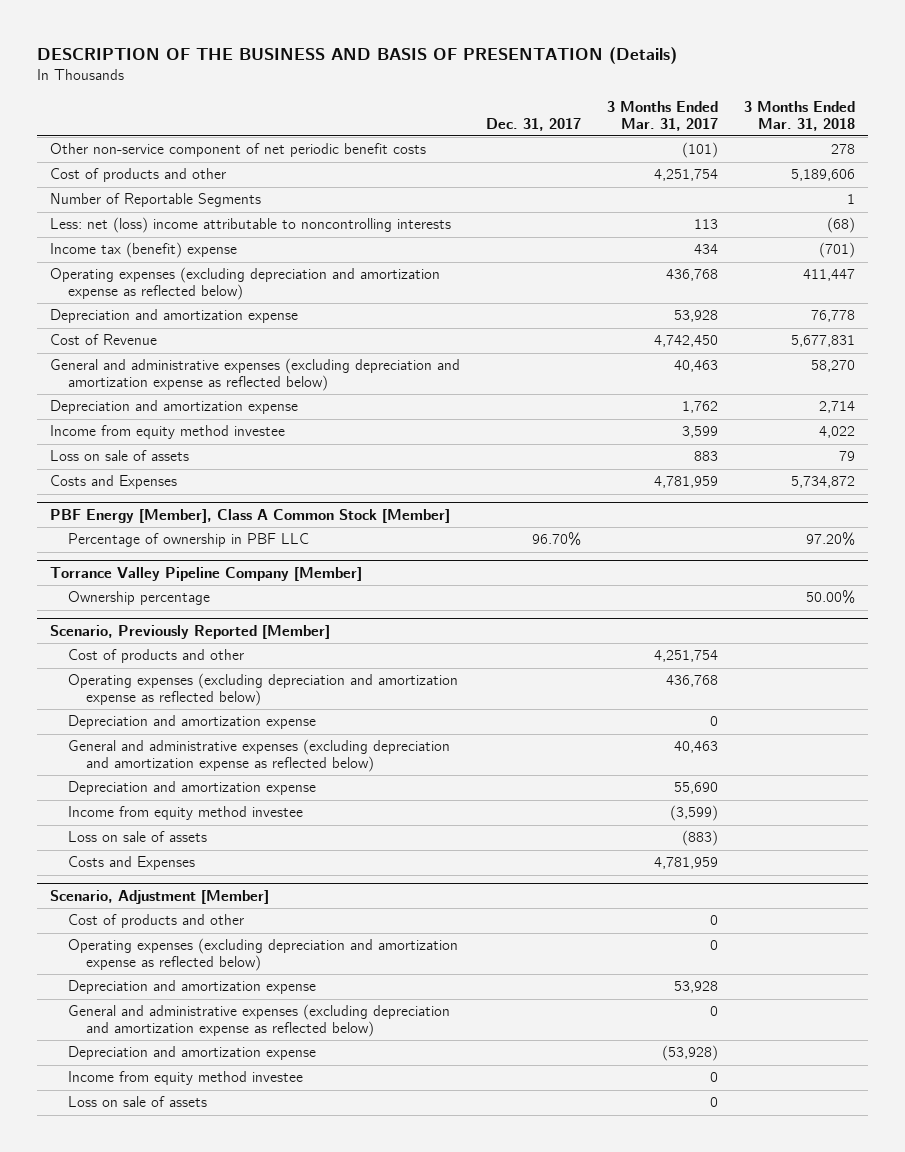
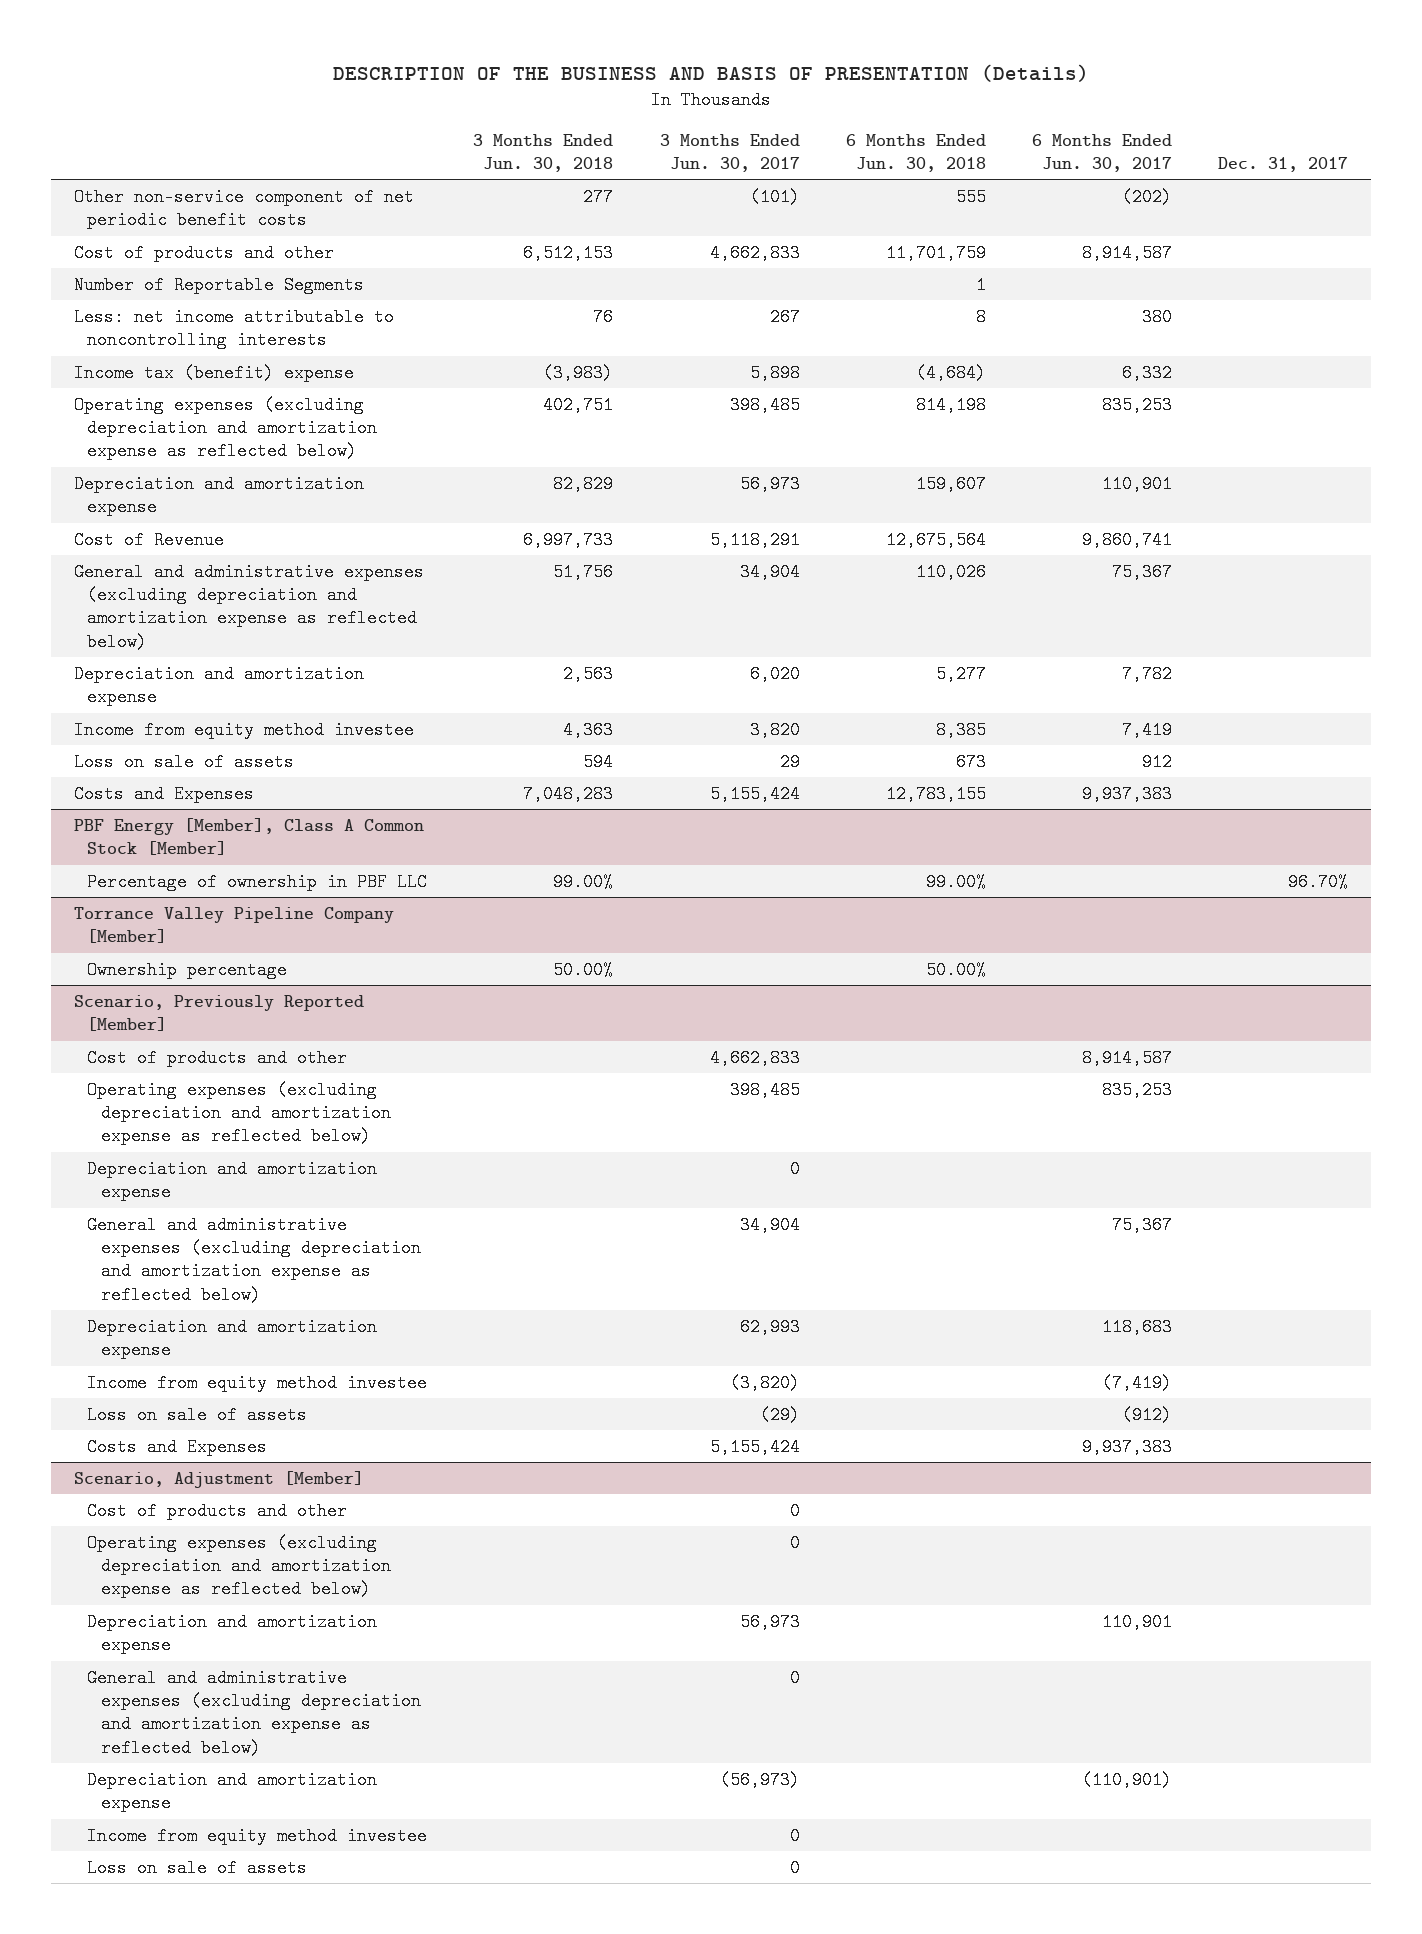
[606,100,718,131] 3 Months Ended Mar. 31, 2017 -> none
[743,100,855,131] 3 Months Ended Mar. 31, 2018 -> none
none -> [473,133,614,172] 3 Months Ended Jun. 30, 2018
none -> [659,133,800,172] 3 Months Ended Jun. 30, 2017
none -> [845,133,986,172] 6 Months Ended Jun. 30, 2018
none -> [1031,133,1172,172] 6 Months Ended Jun. 30, 2017
[49,217,451,234] Less: net (loss) income attributable to noncontrolling interests -> [74,307,395,350] Less: net income attributable to noncontrolling interests

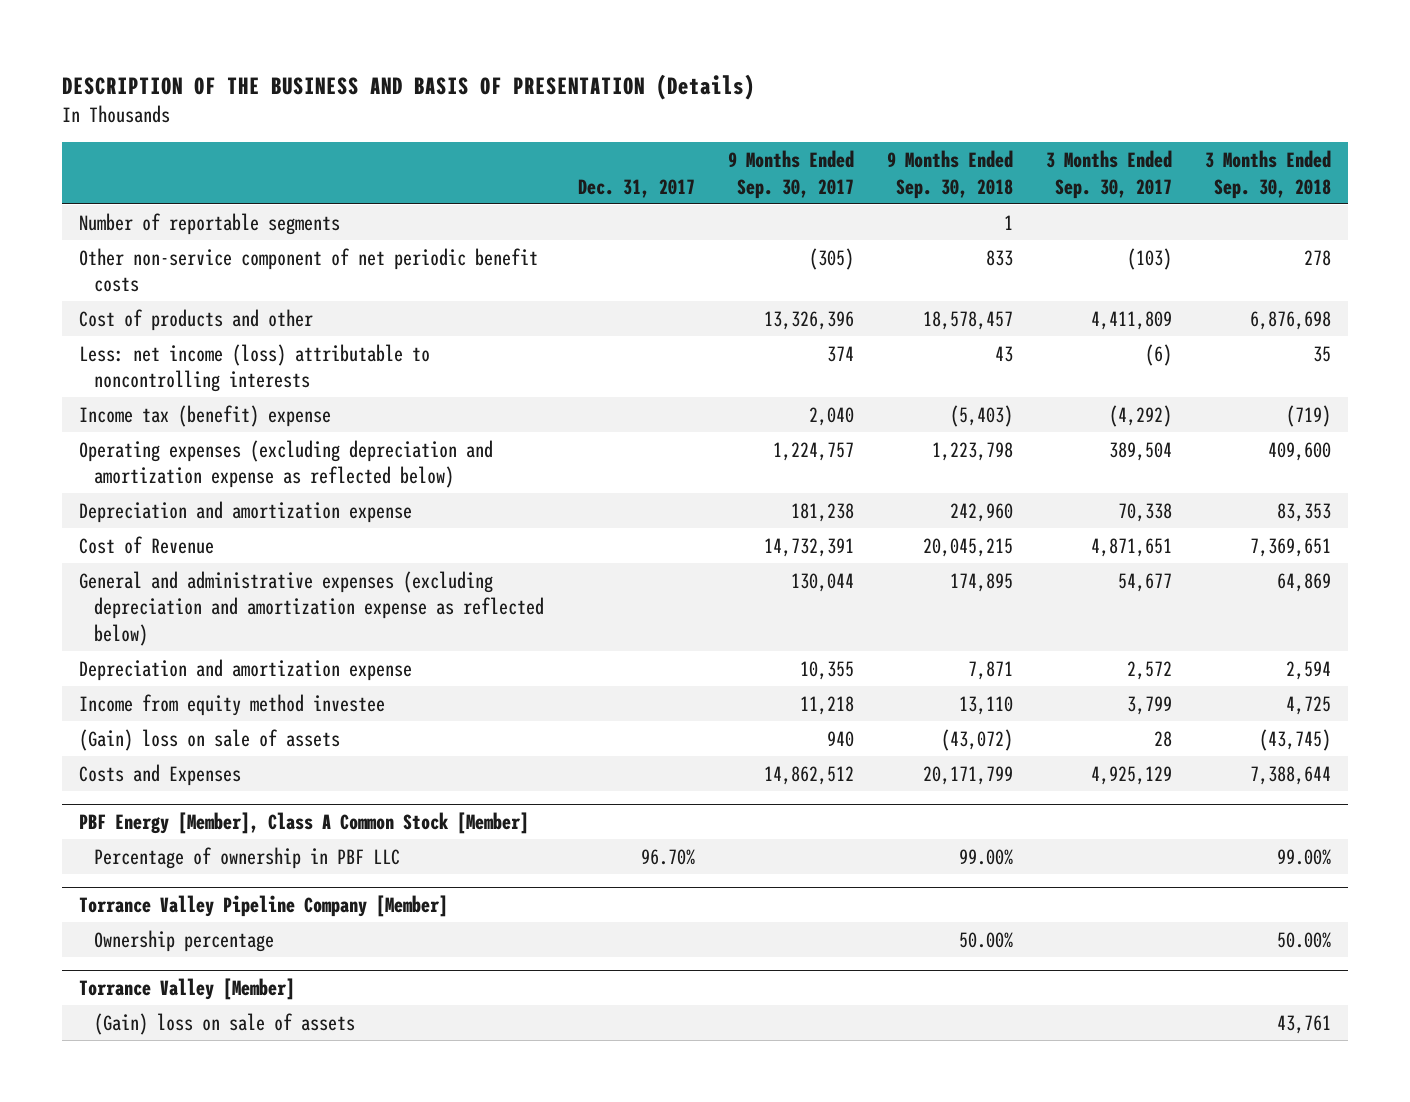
[473,133,614,172] 3 Months Ended Jun. 30, 2018 -> none
[659,133,800,172] 3 Months Ended Jun. 30, 2017 -> none
[845,133,986,172] 6 Months Ended Jun. 30, 2018 -> none
[1031,133,1172,172] 6 Months Ended Jun. 30, 2017 -> none
none -> [727,149,854,199] 9 Months Ended Sep. 30, 2017
none -> [887,149,1014,199] 9 Months Ended Sep. 30, 2018
none -> [1046,149,1173,199] 3 Months Ended Sep. 30, 2017
none -> [1205,149,1332,199] 3 Months Ended Sep. 30, 2018
none -> [79,212,341,235] Number of reportable segments
[74,275,365,294] Number of Reportable Segments -> none
[74,307,395,350] Less: net income attributable to noncontrolling interests -> [79,343,431,393] Less: net income (loss) attributable to noncontrolling interests
[74,752,295,771] Loss on sale of assets -> [79,728,341,751] (Gain) loss on sale of assets
[74,994,365,1032] Scenario, Previously Reported [Member] -> none
[87,1048,348,1067] Cost of products and other -> none
[87,1080,391,1146] Operating expenses (excluding depreciation and amortization expense as reflected below) -> none
[87,1159,378,1202] Depreciation and amortization expense -> none
[87,1215,421,1304] General and administrative expenses (excluding depreciation and amortization expense as reflected below) -> none
[87,1317,378,1360] Depreciation and amortization expense -> none
[87,1373,428,1392] Income from equity method investee -> none
[87,1405,308,1424] Loss on sale of assets -> none
[87,1437,268,1456] Costs and Expenses -> none
[74,1470,365,1488] Scenario, Adjustment [Member] -> none
[87,1501,348,1520] Cost of products and other -> none
[87,1533,391,1599] Operating expenses (excluding depreciation and amortization expense as reflected below) -> none
[87,1612,378,1655] Depreciation and amortization expense -> none
[87,1668,421,1757] General and administrative expenses (excluding depreciation and amortization expense as reflected below) -> none
[87,1770,378,1813] Depreciation and amortization expense -> none
[87,1826,428,1845] Income from equity method investee -> none
[87,1858,308,1877] Loss on sale of assets -> none
none -> [79,977,296,1000] Torrance Valley [Member]
none -> [94,1012,356,1035] (Gain) loss on sale of assets

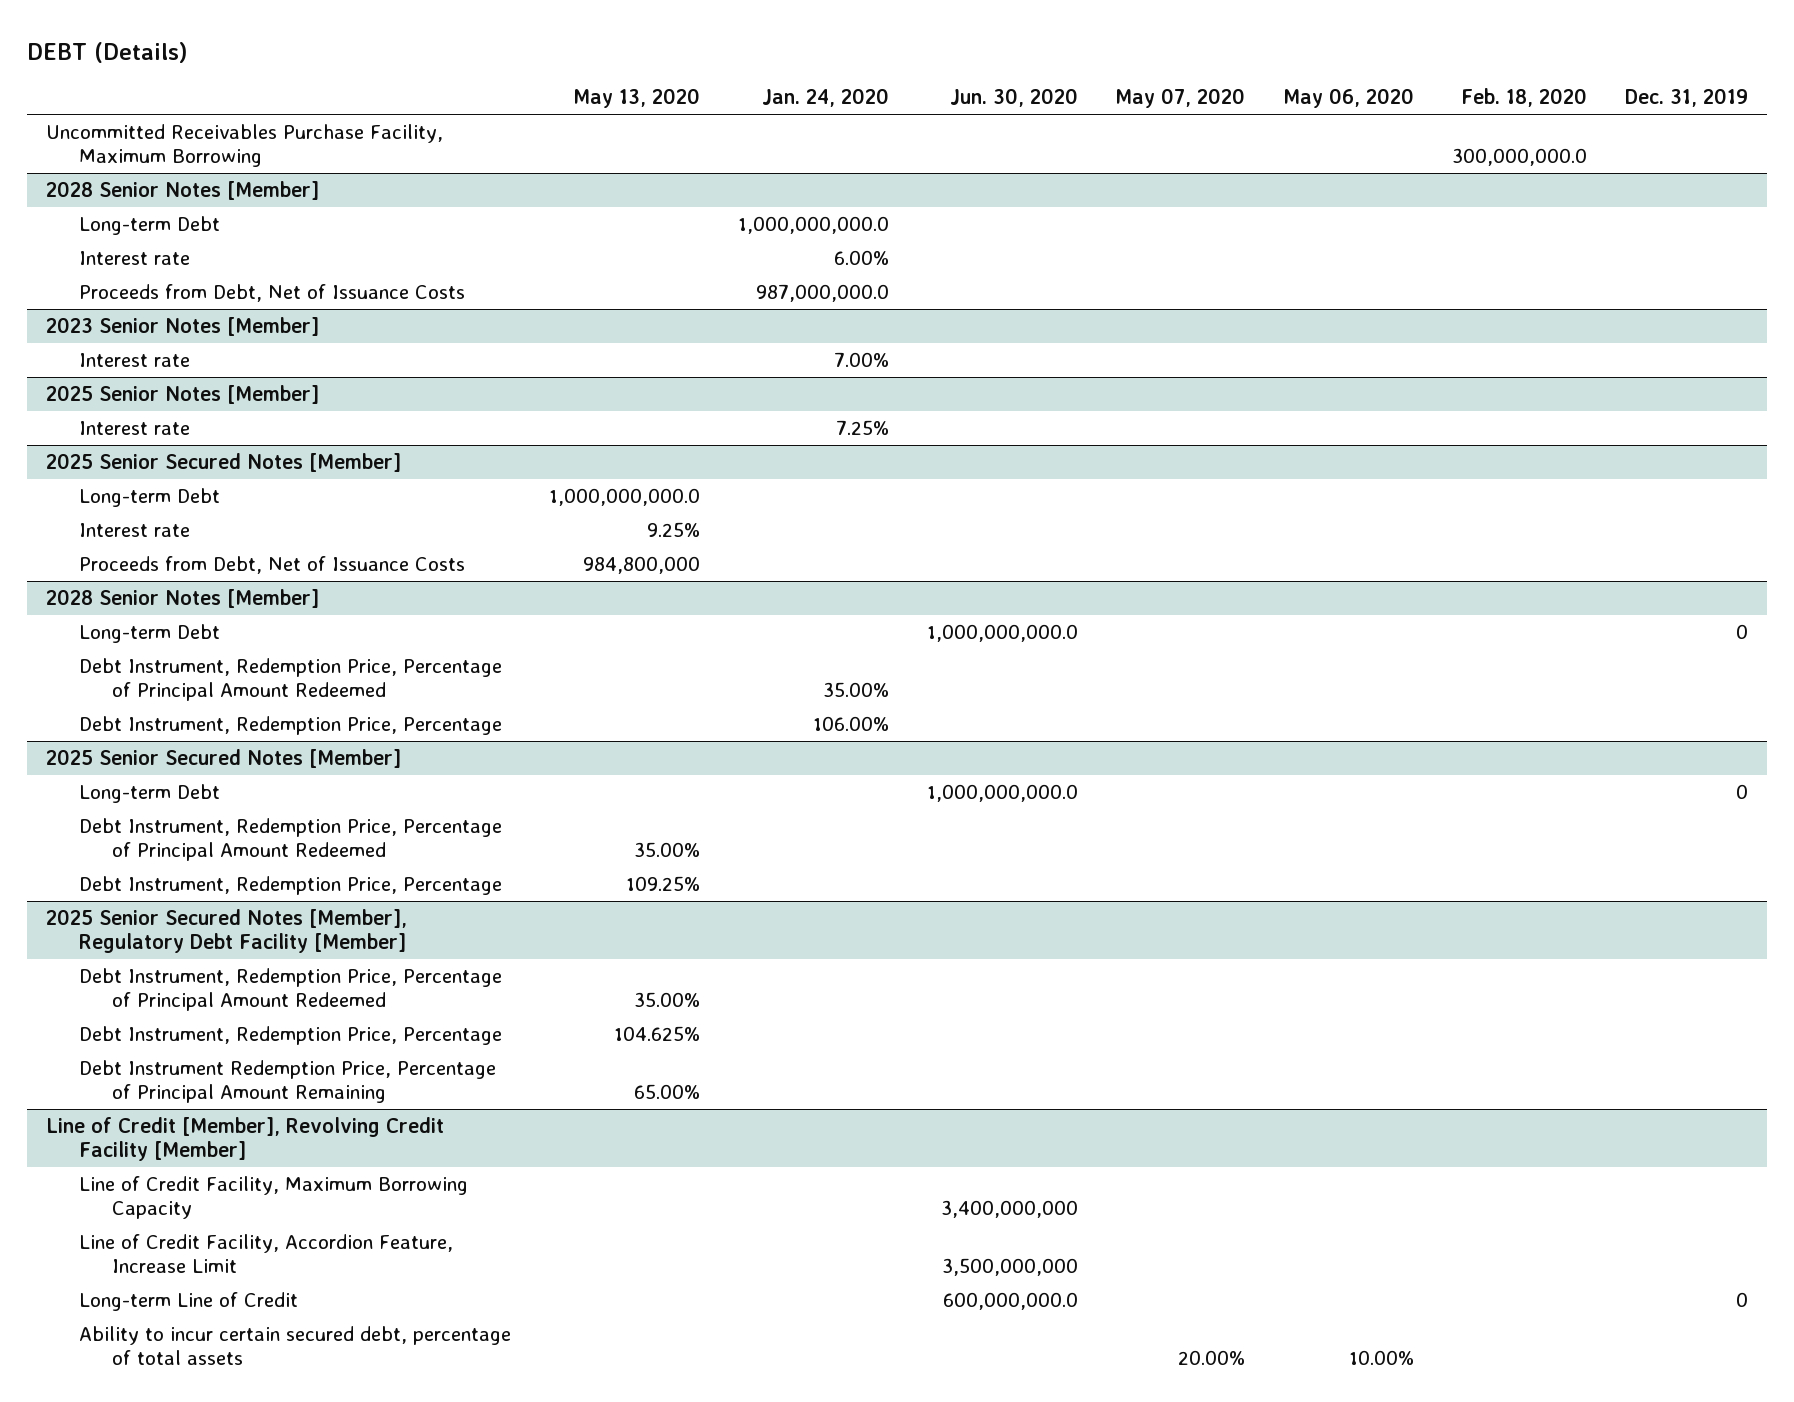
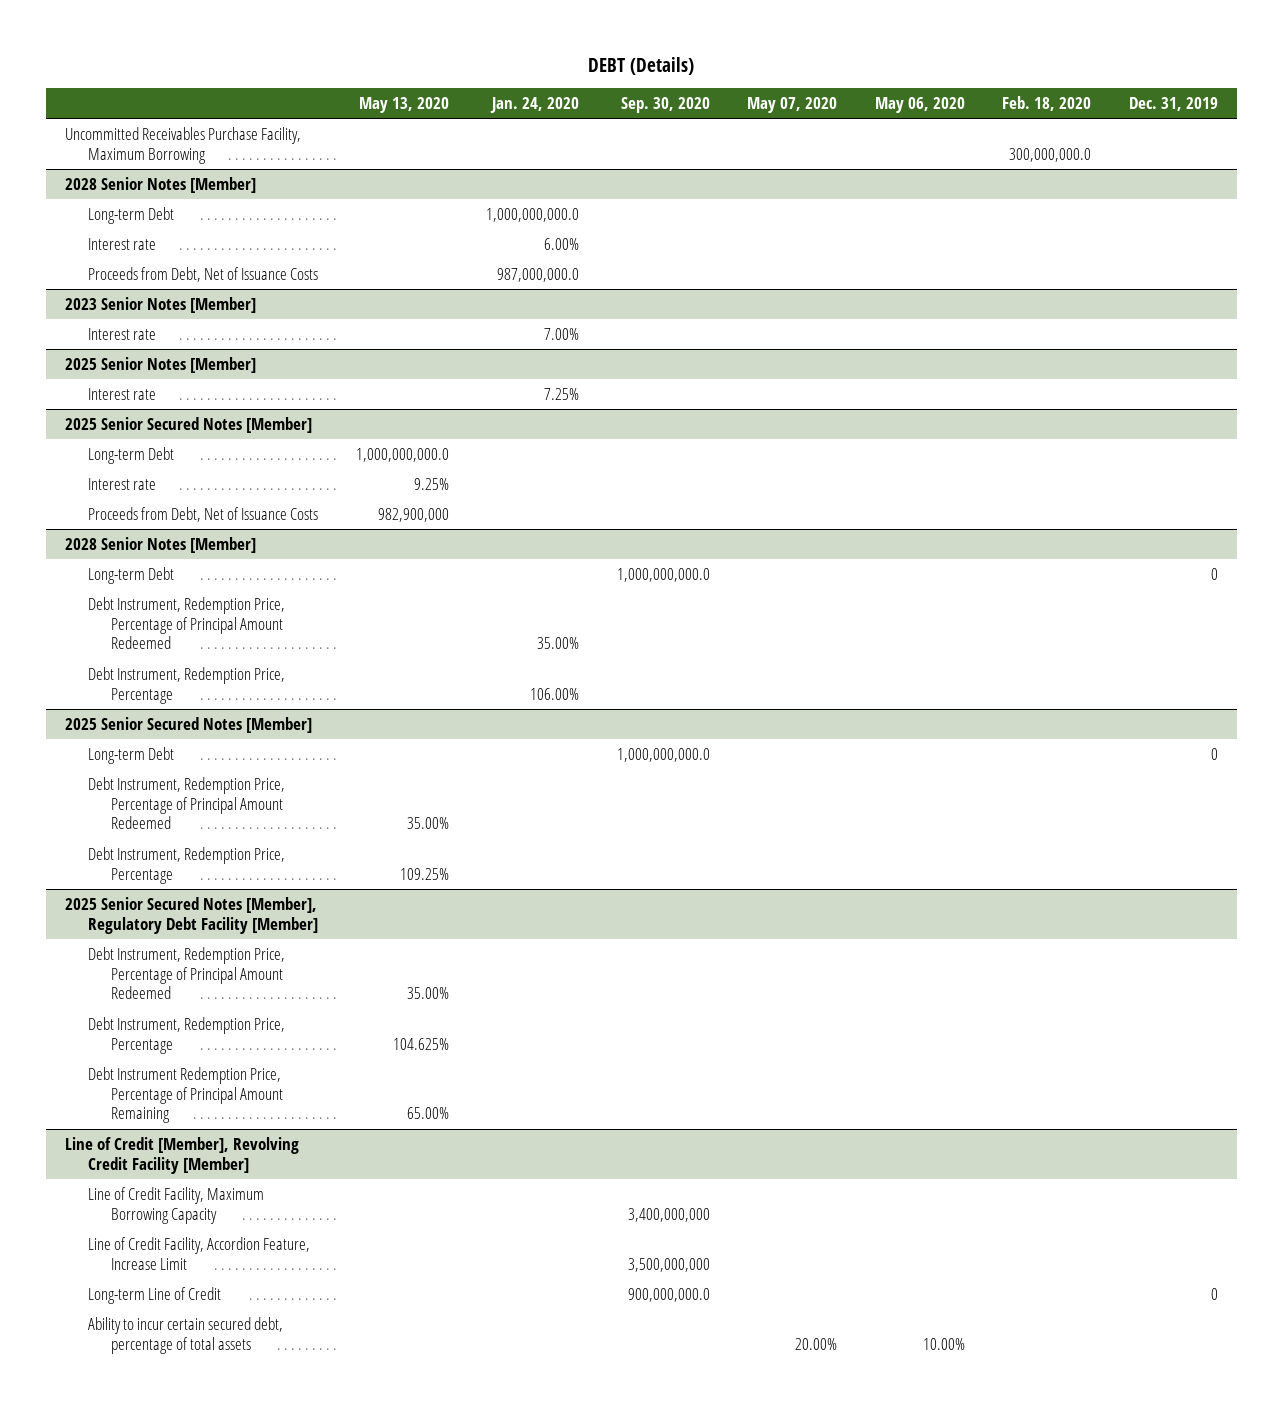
[949,88,1078,108] Jun. 30, 2020 -> none
none -> [620,97,710,114] Sep. 30, 2020
[582,555,700,574] 984,800,000 -> [377,507,449,522] 982,900,000

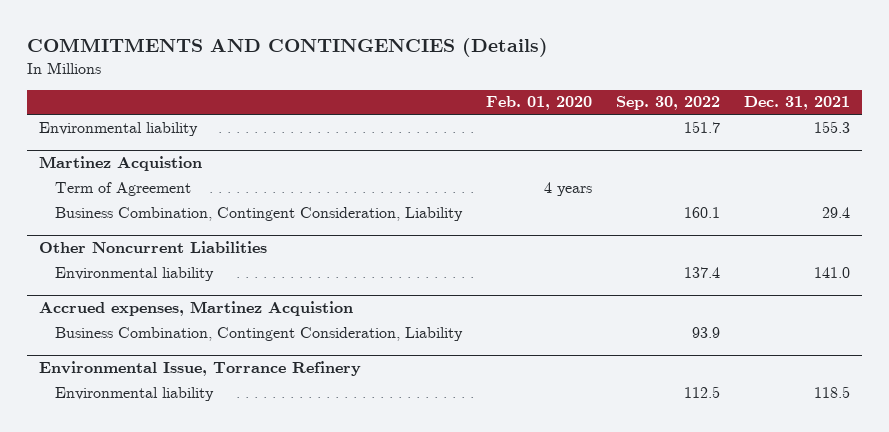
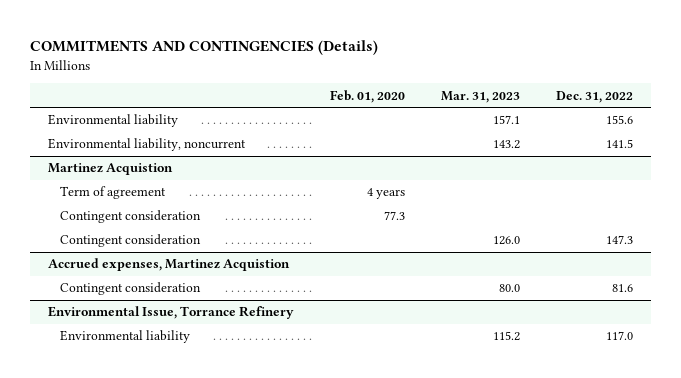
[615,96,720,111] Sep. 30, 2022 -> none
[744,96,851,111] Dec. 31, 2021 -> none
none -> [441,90,521,103] Mar. 31, 2023
none -> [555,90,633,103] Dec. 31, 2022
none -> [48,138,247,152] Environmental liability, noncurrent
[39,241,268,254] Other Noncurrent Liabilities -> none
[54,266,214,281] Environmental liability -> none
[54,181,191,196] Term of Agreement -> [60,186,167,200] Term of agreement
none -> [60,210,202,224] Contingent consideration
[54,206,463,221] Business Combination, Contingent Consideration, Liability -> [60,234,202,248] Contingent consideration
[54,326,463,341] Business Combination, Contingent Consideration, Liability -> [60,282,202,296] Contingent consideration

